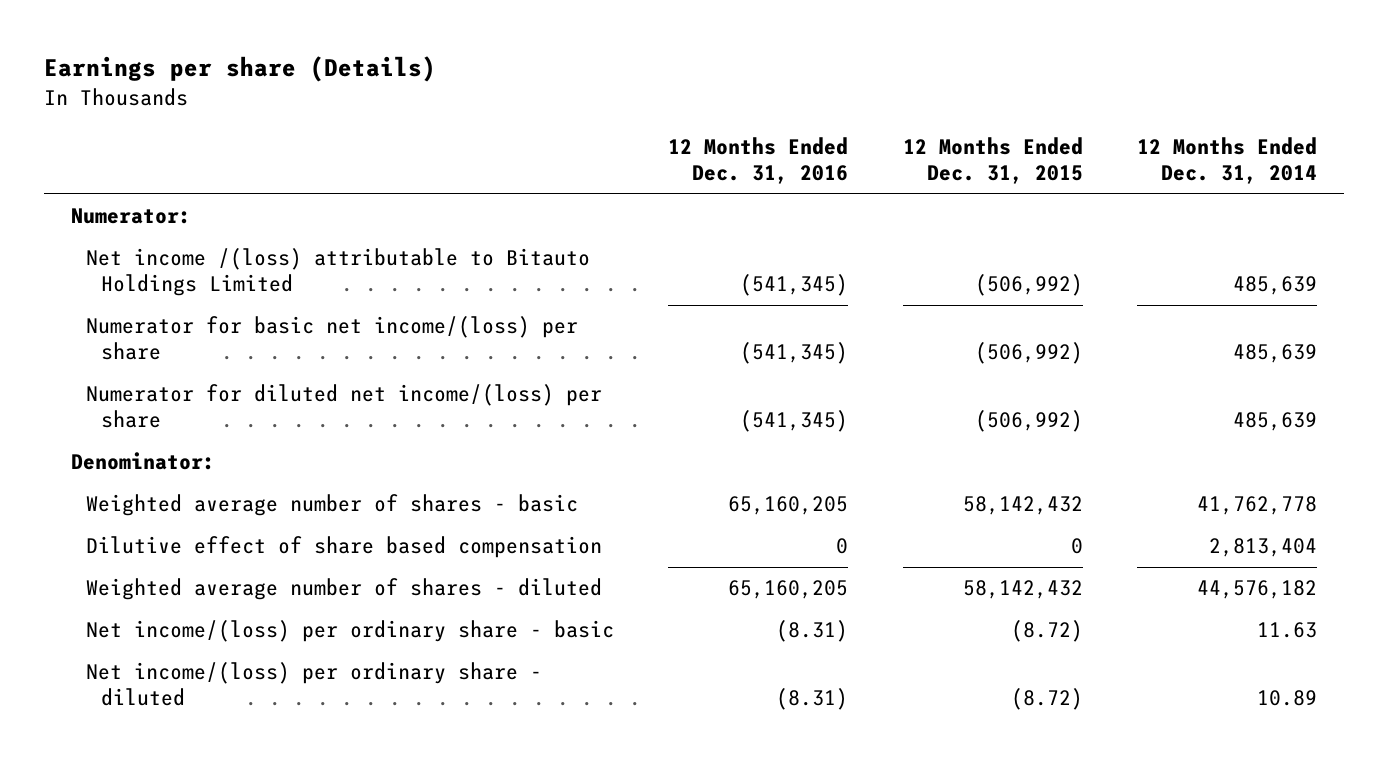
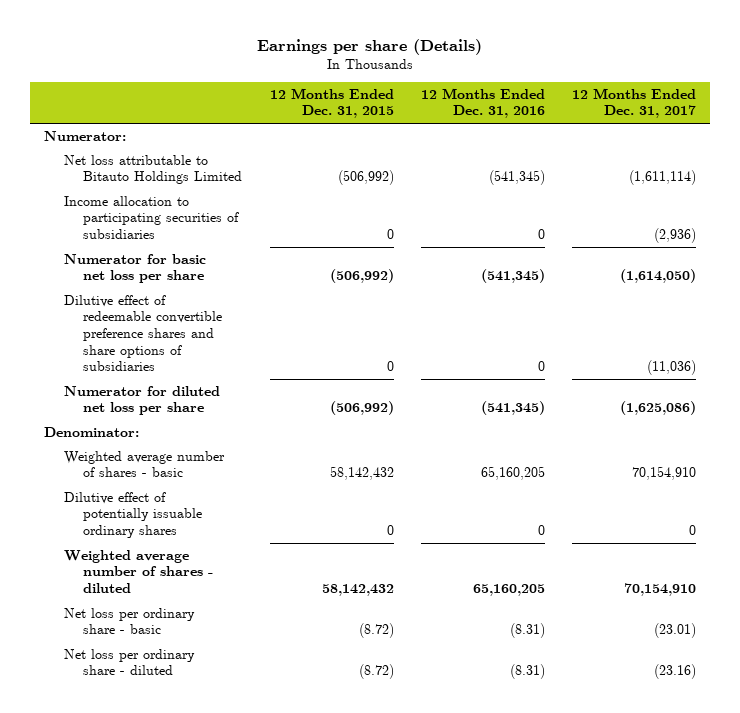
[1137,136,1318,185] 12 Months Ended Dec. 31, 2014 -> none
none -> [572,87,697,119] 12 Months Ended Dec. 31, 2017
[85,248,590,297] Net income /(loss) attributable to Bitauto Holdings Limited -> [63,154,243,185] Net loss attributable to Bitauto Holdings Limited
none -> [63,195,240,239] Income allocation to participating securities of subsidiaries
[85,316,578,361] Numerator for basic net income/(loss) per share -> [63,253,206,284] Numerator for basic net loss per share
none -> [63,294,223,372] Dilutive effect of redeemable convertible preference shares and share options of subsidiaries
[85,384,602,429] Numerator for diluted net income/(loss) per share -> [63,385,220,416] Numerator for diluted net loss per share
[85,536,602,559] Dilutive effect of share based compensation -> none
none -> [63,491,203,538] Dilutive effect of potentially issuable ordinary shares
[85,620,614,643] Net income/(loss) per ordinary share - basic -> [63,607,195,635] Net loss per ordinary share - basic
[85,662,542,707] Net income/(loss) per ordinary share - diluted -> [63,648,195,676] Net loss per ordinary share - diluted

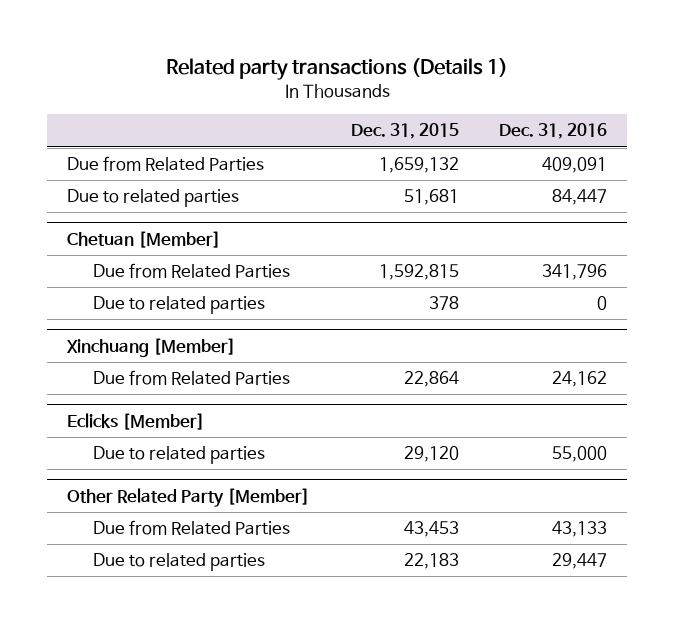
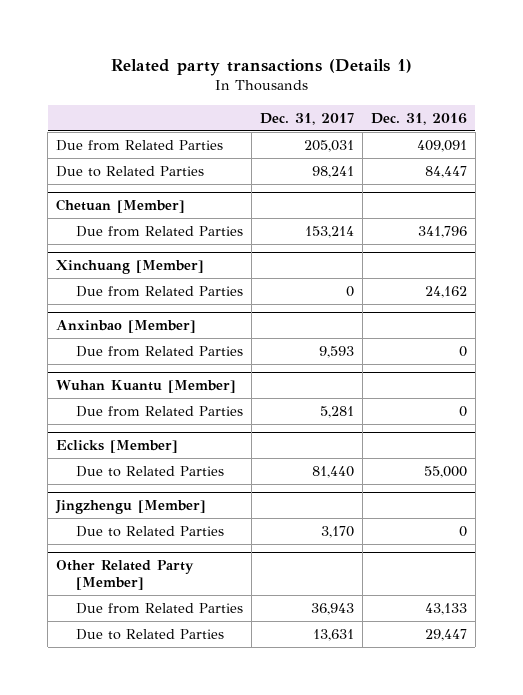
[350,123,459,140] Dec. 31, 2015 -> none
none -> [259,112,354,125] Dec. 31, 2017
[67,189,240,208] Due to related parties -> [56,165,205,177] Due to Related Parties
[93,296,266,315] Due to related parties -> none
none -> [56,320,197,334] Anxinbao [Member]
none -> [75,345,243,357] Due from Related Parties
none -> [56,380,237,394] Wuhan Kuantu [Member]
none -> [75,405,243,417] Due from Related Parties
[93,446,266,465] Due to related parties -> [75,465,224,477] Due to Related Parties
none -> [55,500,207,515] Jingzhengu [Member]
none -> [75,525,224,537] Due to Related Parties
[93,553,266,572] Due to related parties -> [75,628,224,640] Due to Related Parties

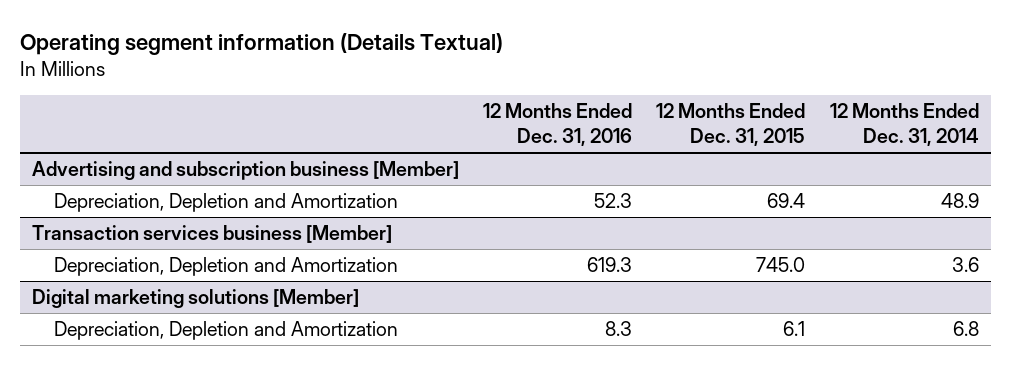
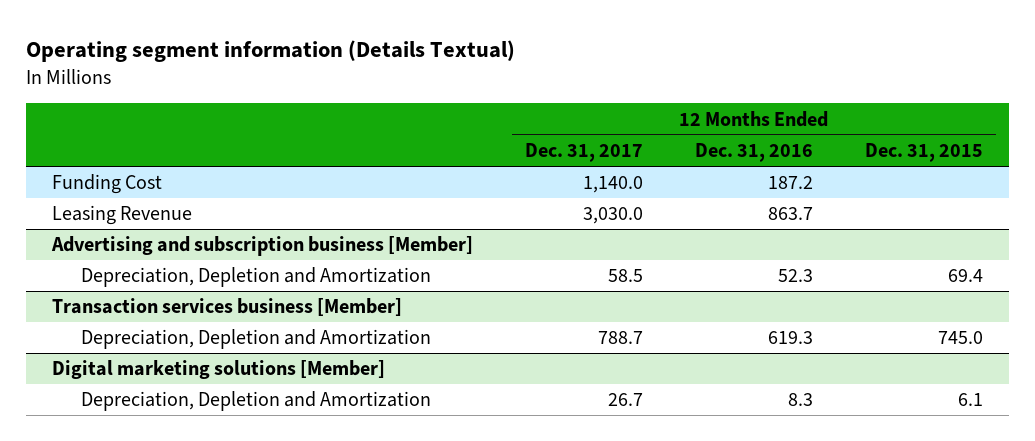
[829,103,979,147] 12 Months Ended Dec. 31, 2014 -> none
none -> [525,143,644,163] Dec. 31, 2017
none -> [52,174,163,195] Funding Cost
none -> [52,205,193,226] Leasing Revenue

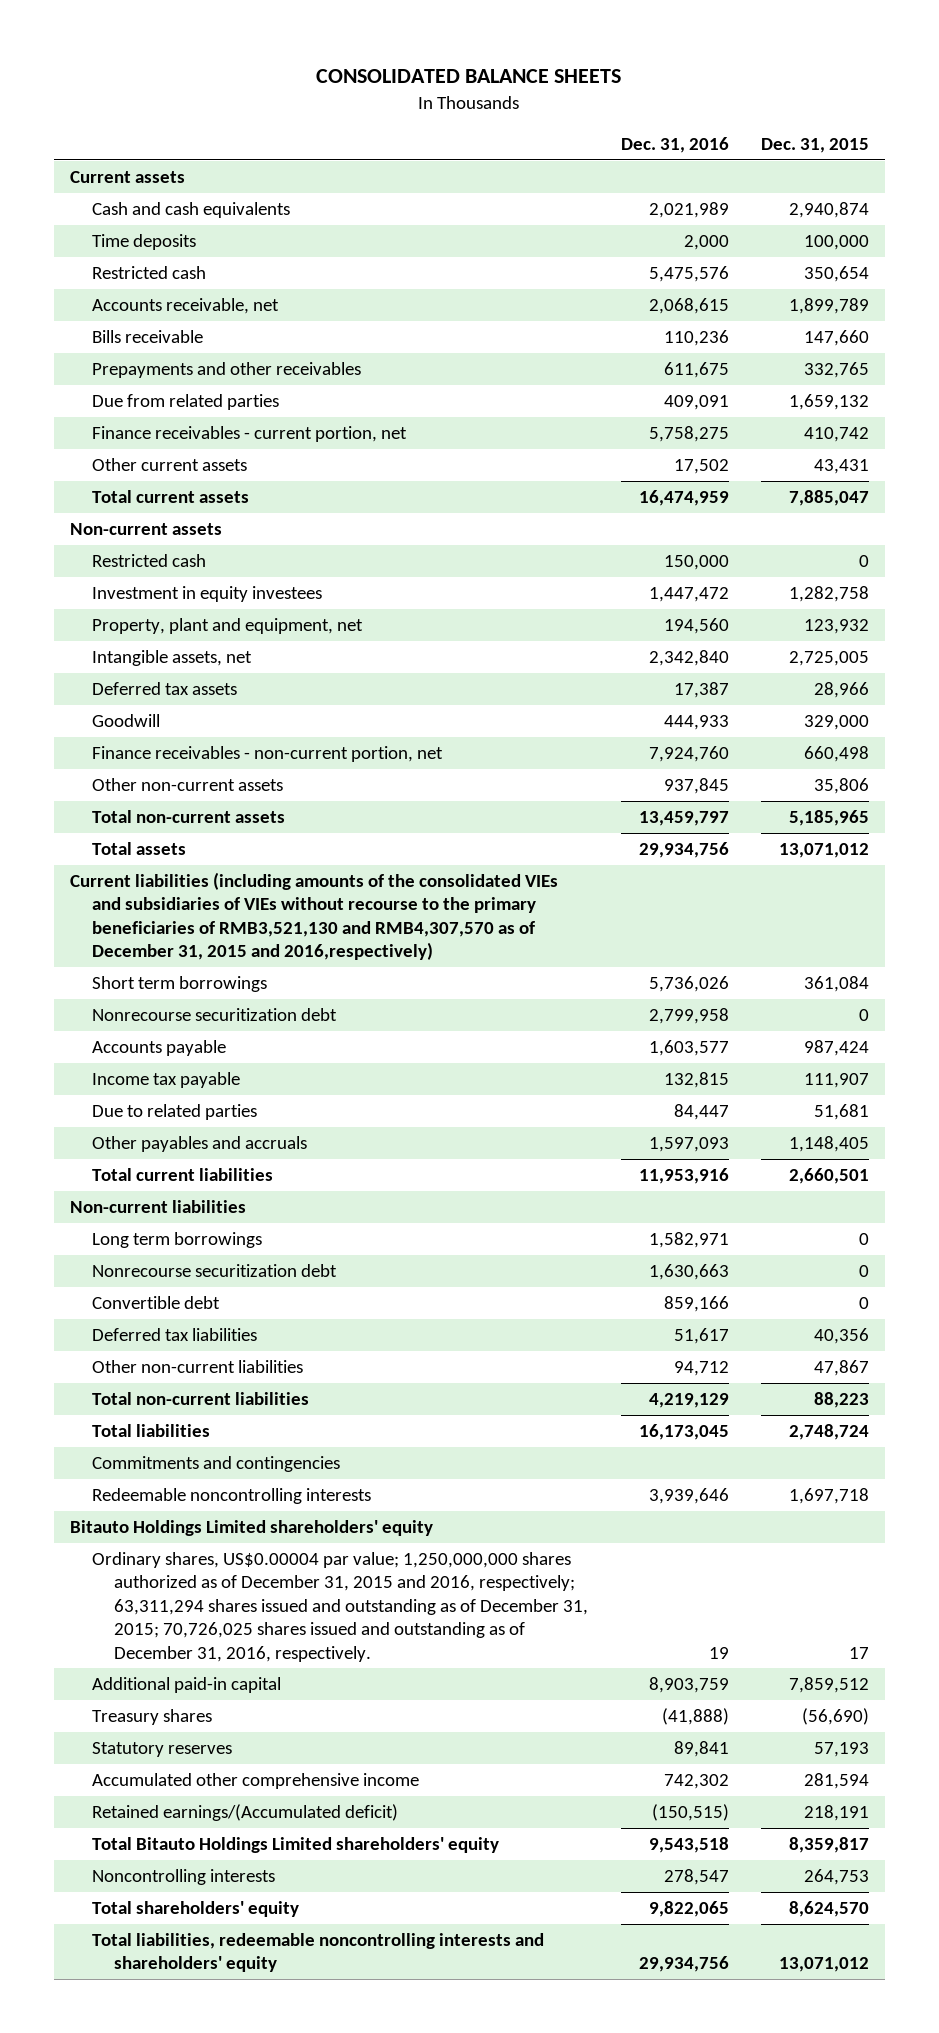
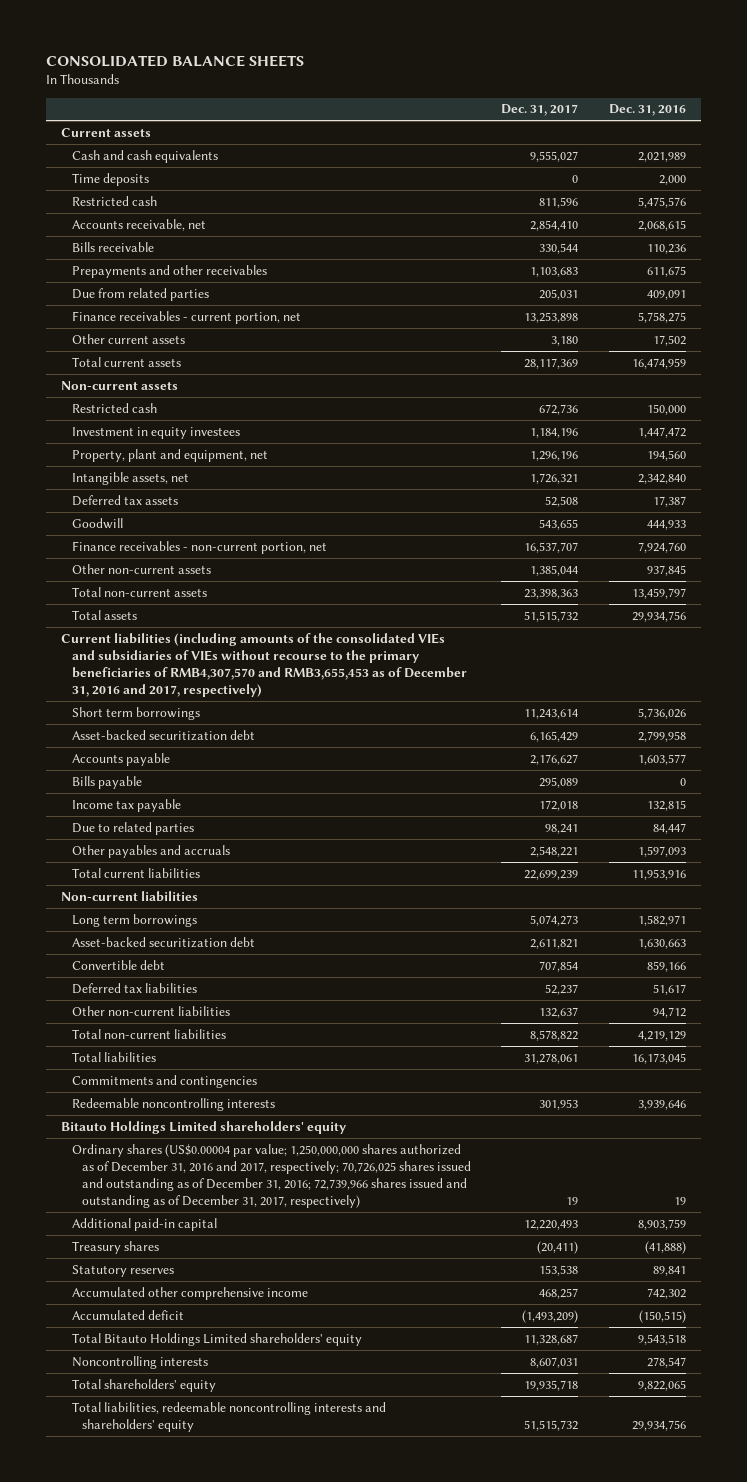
[760,137,869,153] Dec. 31, 2015 -> none
none -> [501,104,579,117] Dec. 31, 2017
[69,872,558,961] Current liabilities (including amounts of the consolidated VIEs and subsidiaries of VIEs without recourse to the primary beneficiaries of RMB3,521,130 and RMB4,307,570 as of December 31, 2015 and 2016,respectively) -> [61,632,467,697] Current liabilities (including amounts of the consolidated VIEs and subsidiaries of VIEs without recourse to the primary beneficiaries of RMB4,307,570 and RMB3,655,453 as of December 31, 2016 and 2017, respectively)
[92,1008,338,1022] Nonrecourse securitization debt -> [71,729,255,741] Asset-backed securitization debt
none -> [71,775,142,789] Bills payable
[92,1264,338,1278] Nonrecourse securitization debt -> [71,936,255,948] Asset-backed securitization debt
[92,1552,589,1662] Ordinary shares, US$0.00004 par value; 1,250,000,000 shares authorized as of December 31, 2015 and 2016, respectively; 63,311,294 shares issued and outstanding as of December 31, 2015; 70,726,025 shares issued and outstanding as of December 31, 2016, respectively. -> [71,1143,472,1208] Ordinary shares (US$0.00004 par value; 1,250,000,000 shares authorized as of December 31, 2016 and 2017, respectively; 70,726,025 shares issued and outstanding as of December 31, 2016; 72,739,966 shares issued and outstanding as of December 31, 2017, respectively)
[92,1804,399,1822] Retained earnings/(Accumulated deficit) -> [71,1309,184,1320] Accumulated deficit

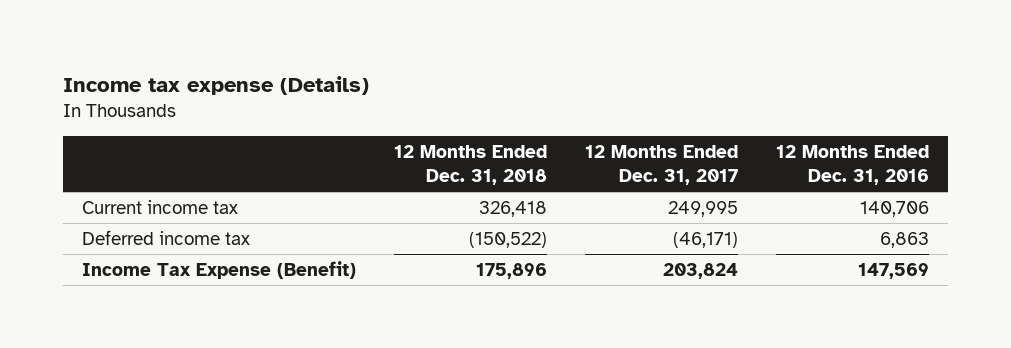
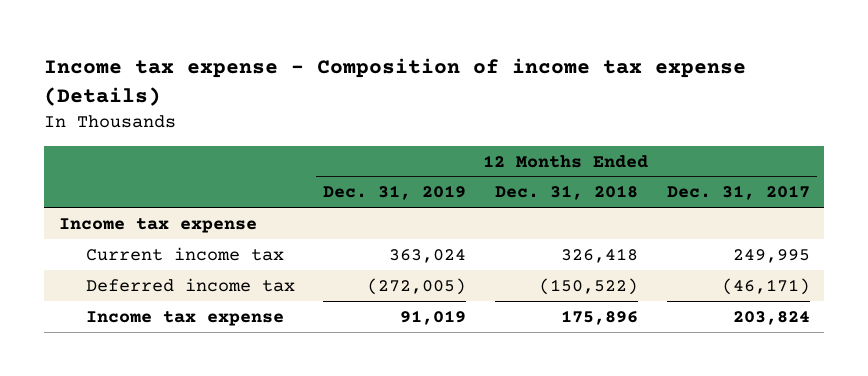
[62,75,369,95] Income tax expense (Details) -> [44,58,747,107] Income tax expense - Composition of income tax expense (Details)
[776,145,930,186] 12 Months Ended Dec. 31, 2016 -> none
none -> [323,185,467,201] Dec. 31, 2019
none -> [58,217,257,233] Income tax expense
[81,260,356,279] Income Tax Expense (Benefit) -> [85,310,284,326] Income tax expense

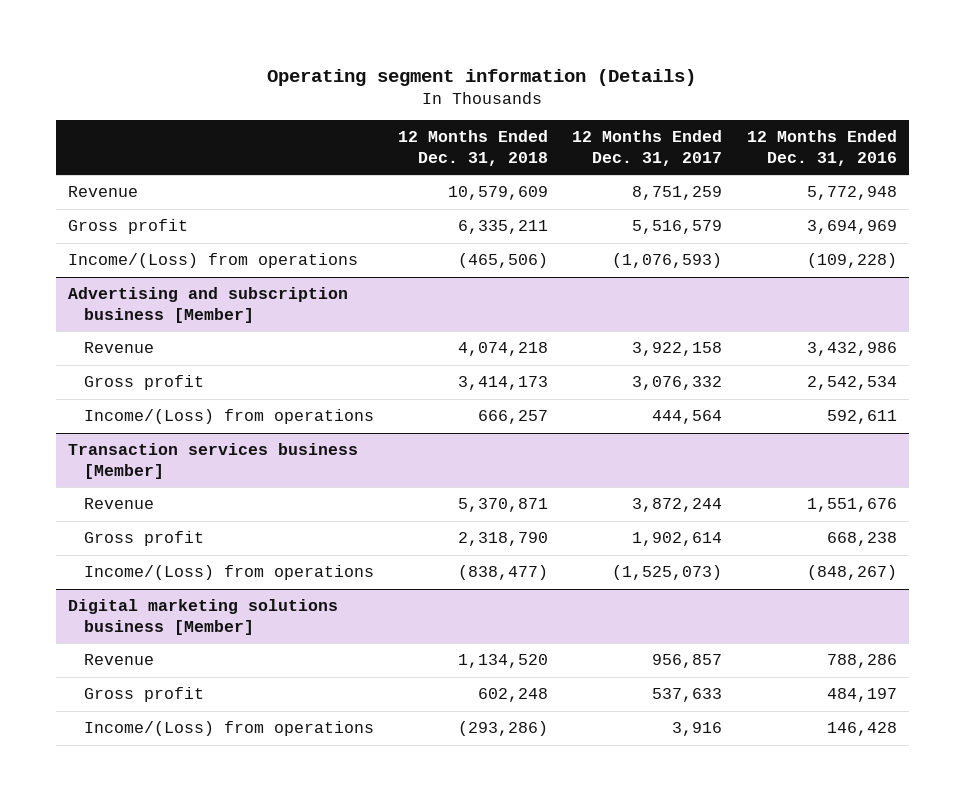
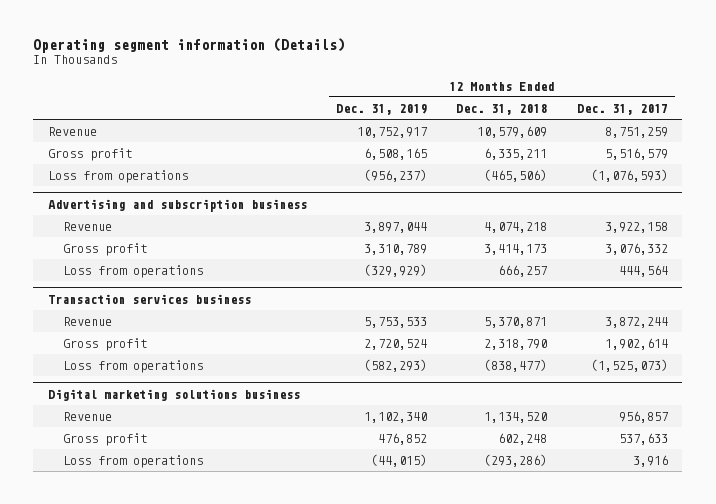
[746,130,897,166] 12 Months Ended Dec. 31, 2016 -> none
none -> [336,103,428,115] Dec. 31, 2019
[68,253,359,269] Income/(Loss) from operations -> [47,169,188,183] Loss from operations
[68,287,349,323] Advertising and subscription business [Member] -> [47,198,307,212] Advertising and subscription business
[83,409,374,425] Income/(Loss) from operations -> [62,264,203,278] Loss from operations
[68,443,359,479] Transaction services business [Member] -> [47,293,251,304] Transaction services business
[83,565,374,581] Income/(Loss) from operations -> [62,359,203,373] Loss from operations
[68,599,339,635] Digital marketing solutions business [Member] -> [47,388,300,401] Digital marketing solutions business
[83,721,374,737] Income/(Loss) from operations -> [62,454,203,468] Loss from operations

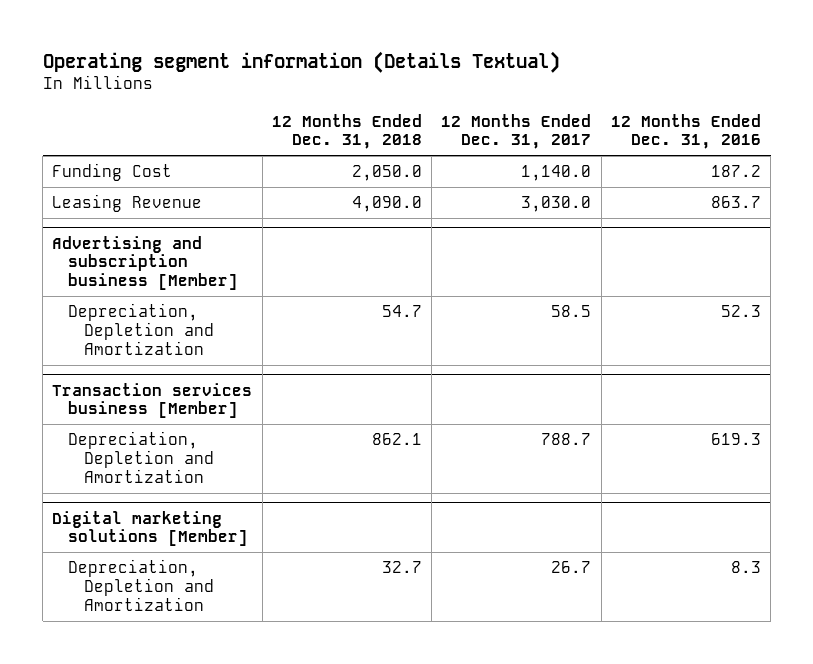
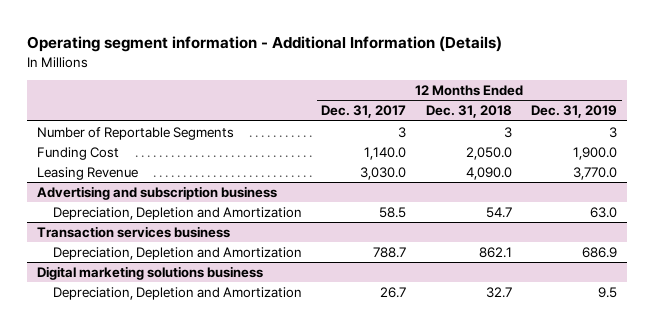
[42,50,560,73] Operating segment information (Details Textual) -> [27,36,503,53] Operating segment information - Additional Information (Details)
[610,113,761,150] 12 Months Ended Dec. 31, 2016 -> none
none -> [531,105,618,119] Dec. 31, 2019
none -> [37,126,235,140] Number of Reportable Segments
[52,235,239,290] Advertising and subscription business [Member] -> [37,185,278,200] Advertising and subscription business
[52,382,253,419] Transaction services business [Member] -> [37,225,231,238] Transaction services business
[52,510,249,547] Digital marketing solutions [Member] -> [37,265,264,280] Digital marketing solutions business

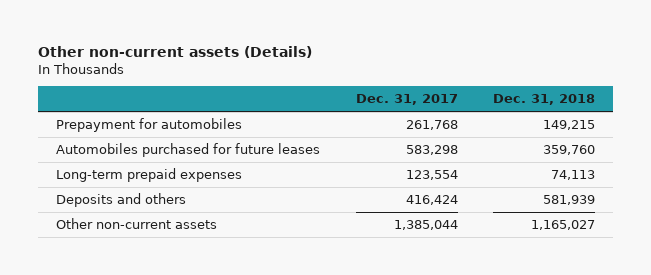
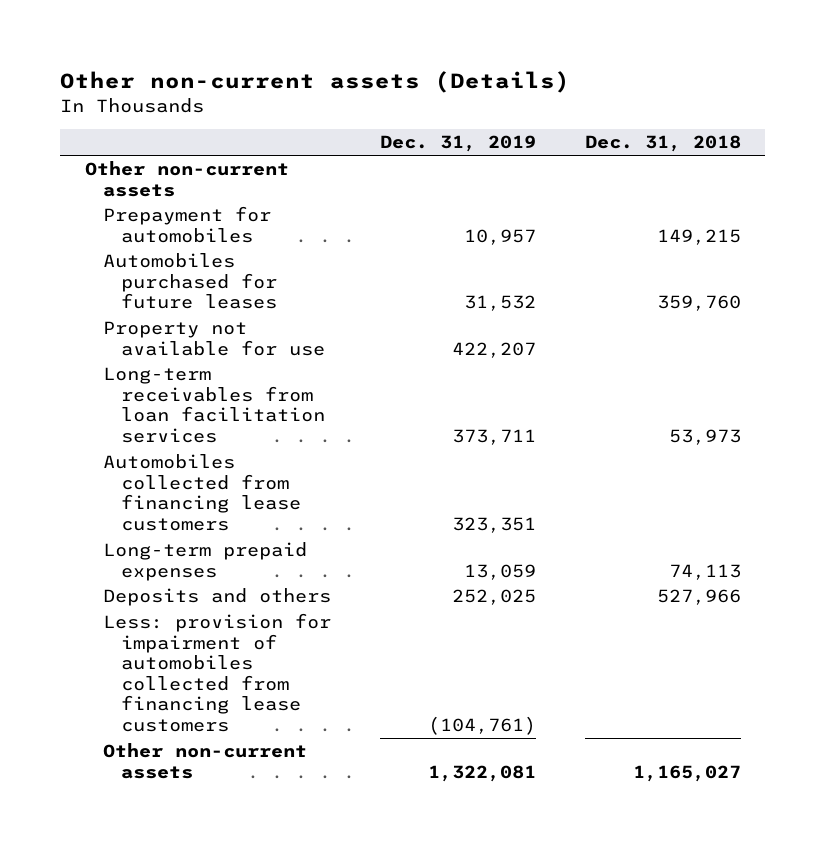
[355,94,458,106] Dec. 31, 2017 -> none
none -> [379,135,536,153] Dec. 31, 2019
none -> [84,161,289,197] Other non-current assets
none -> [102,321,325,356] Property not available for use
none -> [102,367,325,443] Long-term receivables from loan facilitation services
none -> [102,454,301,531] Automobiles collected from financing lease customers
[543,194,596,205] 581,939 -> [656,589,741,606] 527,966
none -> [102,613,331,732] Less: provision for impairment of automobiles collected from financing lease customers

